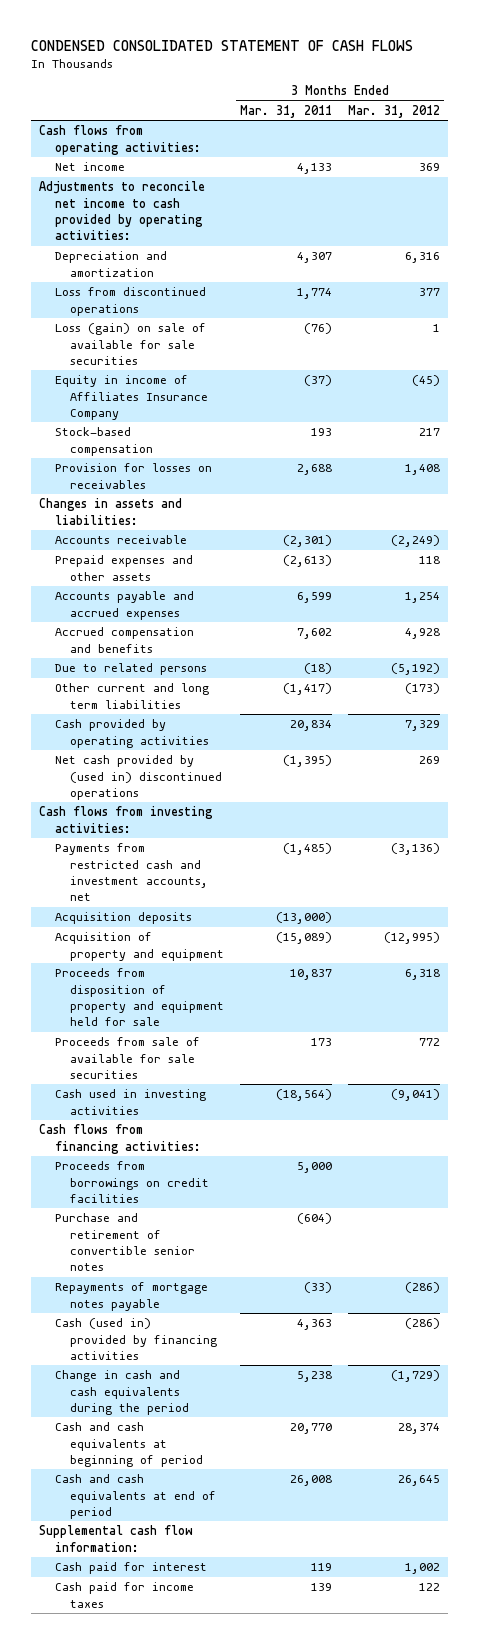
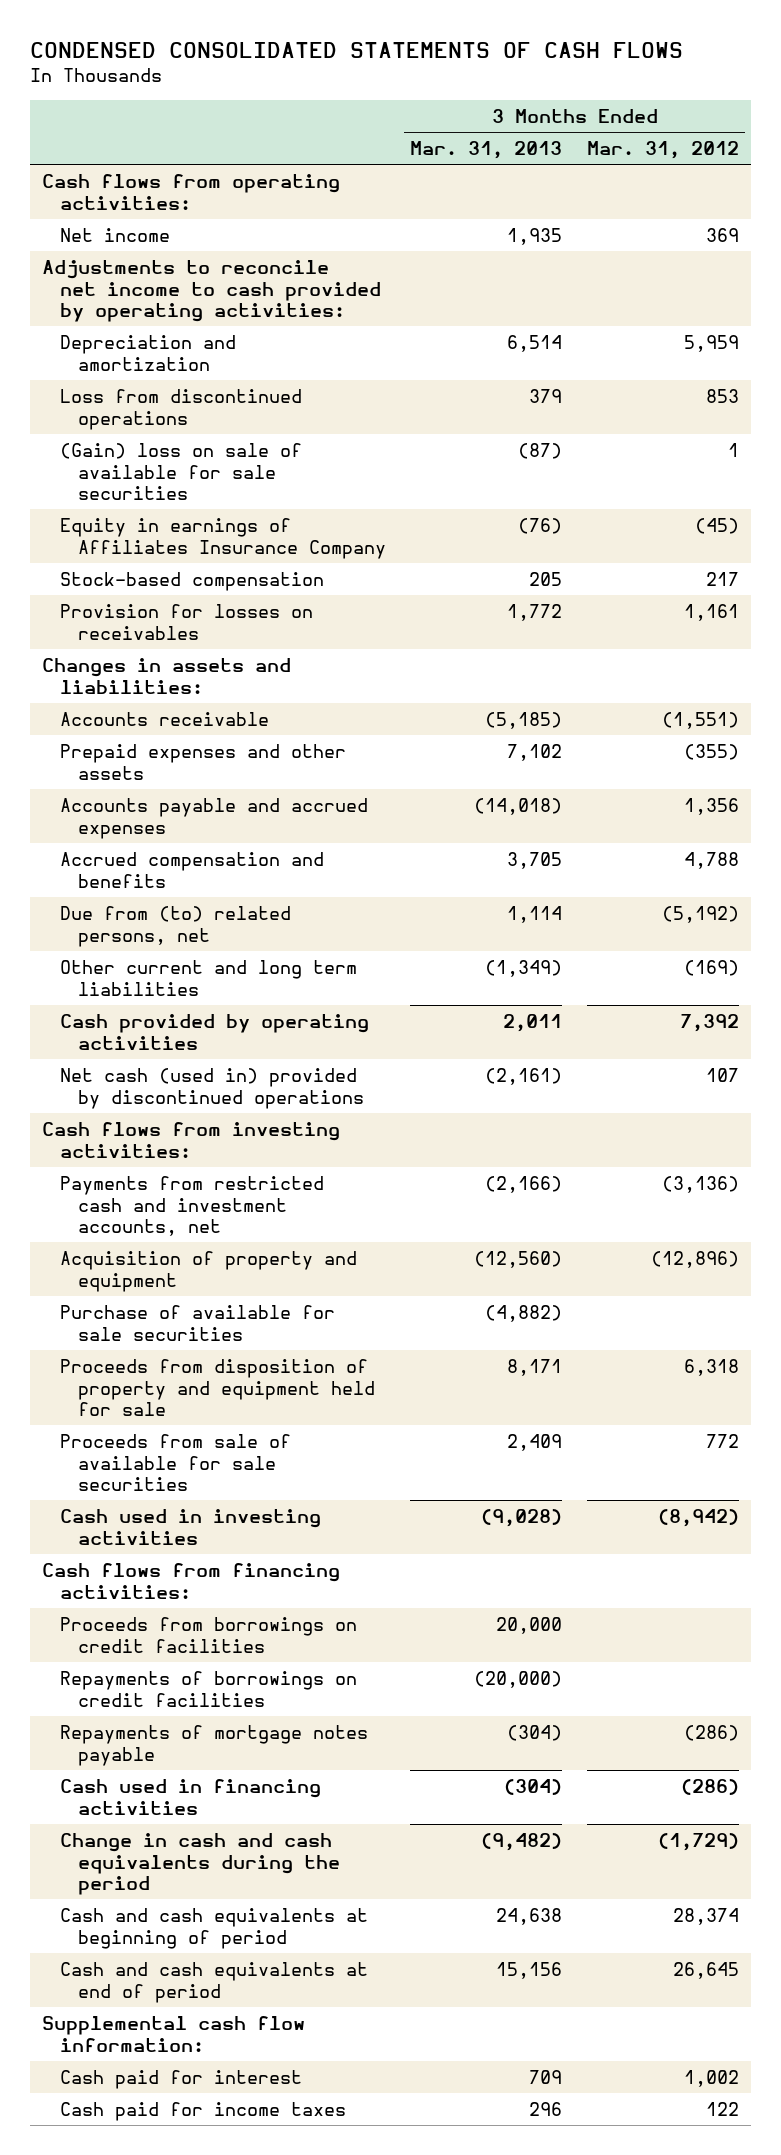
[31,39,414,51] CONDENSED CONSOLIDATED STATEMENT OF CASH FLOWS -> [29,41,683,58] CONDENSED CONSOLIDATED STATEMENTS OF CASH FLOWS
[240,104,333,118] Mar. 31, 2011 -> none
none -> [410,140,563,159] Mar. 31, 2013
[405,252,441,264] 6,316 -> [683,334,739,352] 5,959
[419,288,441,297] 377 -> [705,388,739,403] 853
[54,323,206,365] Loss (gain) on sale of available for sale securities -> [60,442,303,501] (Gain) loss on sale of available for sale securities
[54,375,209,420] Equity in income of Affiliates Insurance Company -> [60,517,386,559] Equity in earnings of Affiliates Insurance Company
[405,464,441,476] 1,408 -> [683,603,739,621] 1,161
[391,535,441,548] (2,249) -> [661,711,739,729] (1,551)
[419,556,441,565] 118 -> [683,743,739,760] (355)
[405,592,441,604] 1,254 -> [683,797,739,815] 1,356
[405,628,441,640] 4,928 -> [683,851,739,869] 4,788
[54,663,207,676] Due to related persons -> [60,905,292,947] Due from (to) related persons, net
[405,683,441,695] (173) -> [683,959,739,976] (169)
[405,720,441,732] 7,329 -> [679,1013,739,1032] 7,392
[54,755,223,800] Net cash provided by (used in) discontinued operations -> [60,1067,364,1109] Net cash (used in) provided by discontinued operations
[419,756,441,765] 269 -> [705,1067,739,1082] 107
[54,912,192,925] Acquisition deposits -> none
[384,932,441,945] (12,995) -> [650,1250,739,1268] (12,896)
none -> [60,1304,336,1341] Purchase of available for sale securities
[391,1089,441,1102] (9,041) -> [657,1508,739,1527] (8,942)
[54,1213,196,1272] Purchase and retirement of convertible senior notes -> none
none -> [60,1670,358,1707] Repayments of borrowings on credit facilities
[54,1318,218,1360] Cash (used in) provided by financing activities -> [60,1778,322,1815] Cash used in financing activities

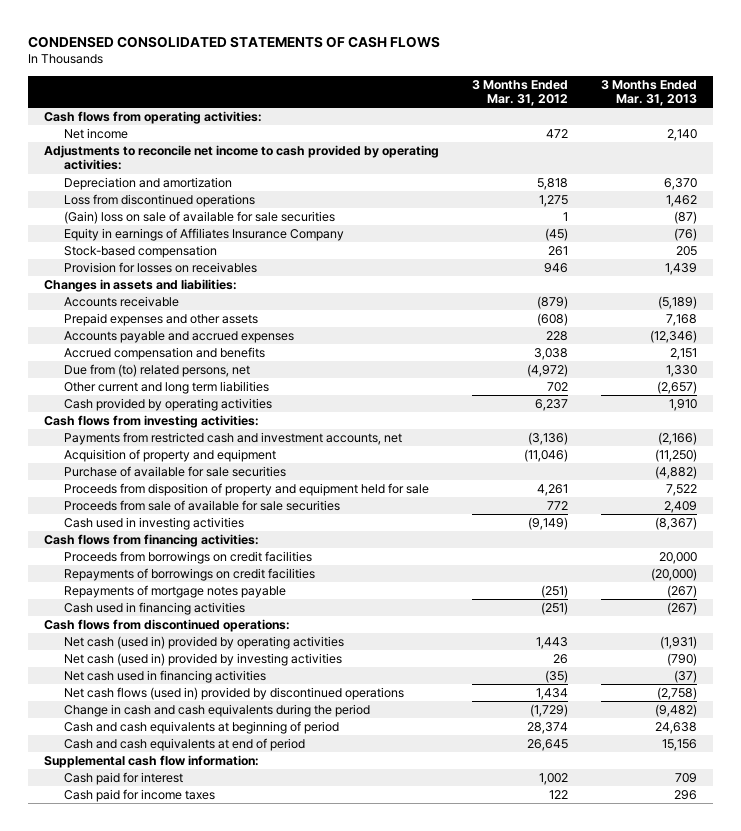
[507,227,563,245] 1,935 -> [666,129,697,142] 2,140
[705,227,739,242] 369 -> [545,129,568,139] 472
[507,334,563,352] 6,514 -> [663,178,697,191] 6,370
[683,334,739,352] 5,959 -> [536,178,568,191] 5,818
[529,388,563,403] 379 -> [665,195,697,208] 1,462
[705,388,739,403] 853 -> [538,195,568,208] 1,275
[705,571,739,586] 217 -> [547,246,568,257] 261
[507,603,563,621] 1,772 -> [664,263,697,276] 1,439
[683,603,739,621] 1,161 -> [543,263,568,274] 946
[60,1067,364,1109] Net cash (used in) provided by discontinued operations -> none
[485,711,563,729] (5,185) -> [657,296,697,310] (5,189)
[661,711,739,729] (1,551) -> [536,296,568,310] (879)
[507,743,563,761] 7,102 -> [665,314,697,327] 7,168
[683,743,739,760] (355) -> [536,313,568,327] (608)
[474,797,563,815] (14,018) -> [649,330,697,344] (12,346)
[683,797,739,815] 1,356 -> [545,331,568,342] 228
[507,851,563,869] 3,705 -> [669,348,697,361] 2,151
[683,851,739,869] 4,788 -> [533,348,568,361] 3,038
[507,905,563,923] 1,114 -> [665,365,697,378] 1,330
[661,905,739,923] (5,192) -> [526,364,568,378] (4,972)
[485,959,563,977] (1,349) -> [656,381,697,395] (2,657)
[683,959,739,976] (169) -> [546,382,568,393] 702
[503,1013,563,1032] 2,011 -> [668,399,697,412] 1,910
[679,1013,739,1032] 7,392 -> [534,399,568,412] 6,237
[474,1250,563,1268] (12,560) -> [654,449,697,463] (11,250)
[650,1250,739,1268] (12,896) -> [523,449,568,463] (11,046)
[507,1358,563,1376] 8,171 -> [665,484,697,497] 7,522
[683,1358,739,1376] 6,318 -> [536,484,568,497] 4,261
[481,1508,563,1527] (9,028) -> [654,517,697,531] (8,367)
[657,1508,739,1527] (8,942) -> [527,517,568,531] (9,149)
[507,1724,563,1741] (304) -> [666,585,697,599] (267)
[683,1724,739,1741] (286) -> [540,585,568,599] (251)
[504,1778,563,1795] (304) -> [666,602,697,616] (267)
[680,1778,739,1795] (286) -> [540,602,568,616] (251)
none -> [44,619,291,633] Cash flows from discontinued operations:
none -> [63,636,344,650] Net cash (used in) provided by operating activities
none -> [63,653,342,667] Net cash (used in) provided by investing activities
none -> [63,670,266,684] Net cash used in financing activities
none -> [63,687,404,701] Net cash flows (used in) provided by discontinued operations

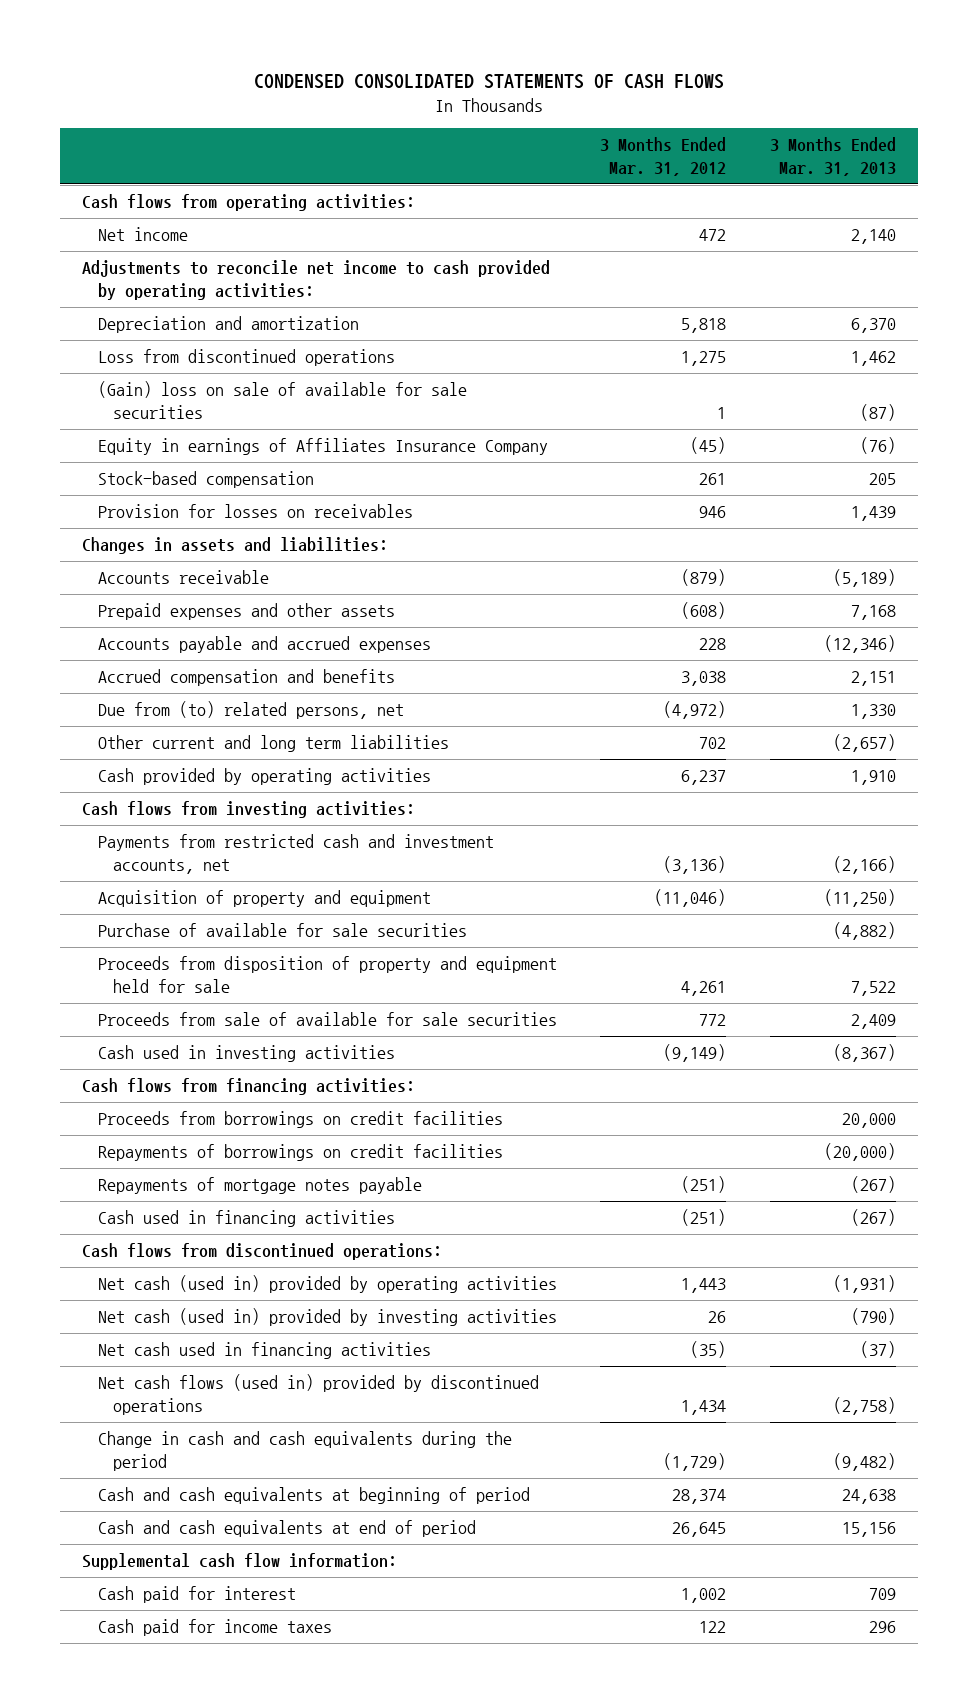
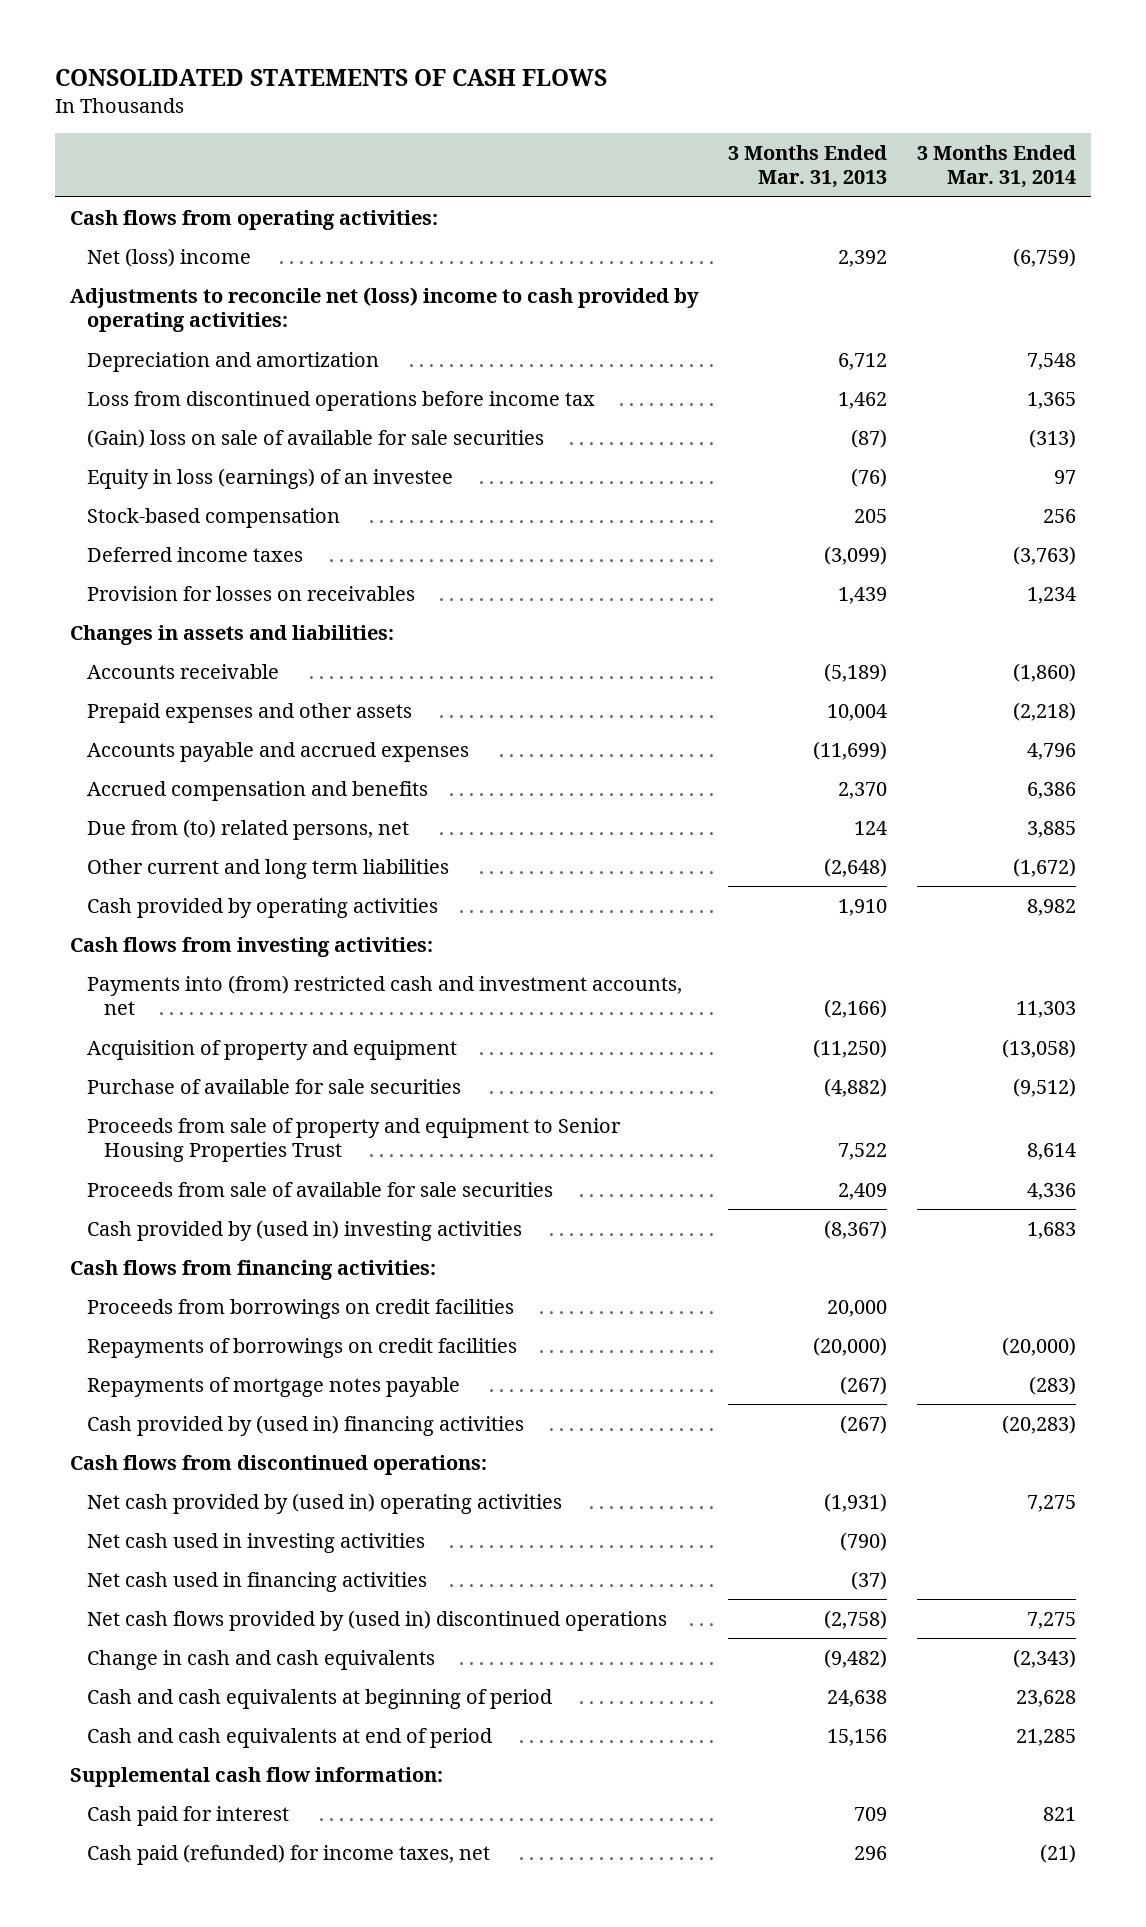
[254,74,725,90] CONDENSED CONSOLIDATED STATEMENTS OF CASH FLOWS -> [54,68,607,86] CONSOLIDATED STATEMENTS OF CASH FLOWS
[600,137,727,177] 3 Months Ended Mar. 31, 2012 -> none
none -> [917,144,1077,189] 3 Months Ended Mar. 31, 2014
[97,227,188,242] Net income -> [87,247,252,267] Net (loss) income
[851,229,897,245] 2,140 -> [838,249,888,267] 2,392
[81,260,550,300] Adjustments to reconcile net income to cash provided by operating activities: -> [69,286,699,333] Adjustments to reconcile net (loss) income to cash provided by operating activities:
[851,318,897,334] 6,370 -> [838,352,888,370] 6,712
[97,349,395,367] Loss from discontinued operations -> [87,390,596,411] Loss from discontinued operations before income tax
[97,438,548,456] Equity in earnings of Affiliates Insurance Company -> [87,467,454,489] Equity in loss (earnings) of an investee
none -> [87,546,304,562] Deferred income taxes
[851,605,897,621] 7,168 -> [827,703,888,721] 10,004
[824,635,897,654] (12,346) -> [813,740,888,760] (11,699)
[851,671,897,687] 2,151 -> [838,781,888,799] 2,370
[851,704,897,720] 1,330 -> [854,820,888,835] 124
[833,734,897,753] (2,657) -> [824,857,888,877] (2,648)
[97,834,494,874] Payments from restricted cash and investment accounts, net -> [87,974,683,1016] Payments into (from) restricted cash and investment accounts, net
[97,956,557,993] Proceeds from disposition of property and equipment held for sale -> [87,1117,622,1163] Proceeds from sale of property and equipment to Senior Housing Properties Trust
[97,1045,395,1063] Cash used in investing activities -> [87,1219,523,1241] Cash provided by (used in) investing activities
[97,1210,395,1228] Cash used in financing activities -> [87,1414,525,1436] Cash provided by (used in) financing activities
[97,1275,557,1294] Net cash (used in) provided by operating activities -> [87,1492,563,1514] Net cash provided by (used in) operating activities
[97,1308,557,1327] Net cash (used in) provided by investing activities -> [87,1532,426,1553] Net cash used in investing activities
[97,1374,539,1415] Net cash flows (used in) provided by discontinued operations -> [87,1609,668,1631] Net cash flows provided by (used in) discontinued operations
[97,1431,512,1471] Change in cash and cash equivalents during the period -> [87,1649,436,1670] Change in cash and cash equivalents
[97,1619,332,1637] Cash paid for income taxes -> [87,1843,491,1865] Cash paid (refunded) for income taxes, net

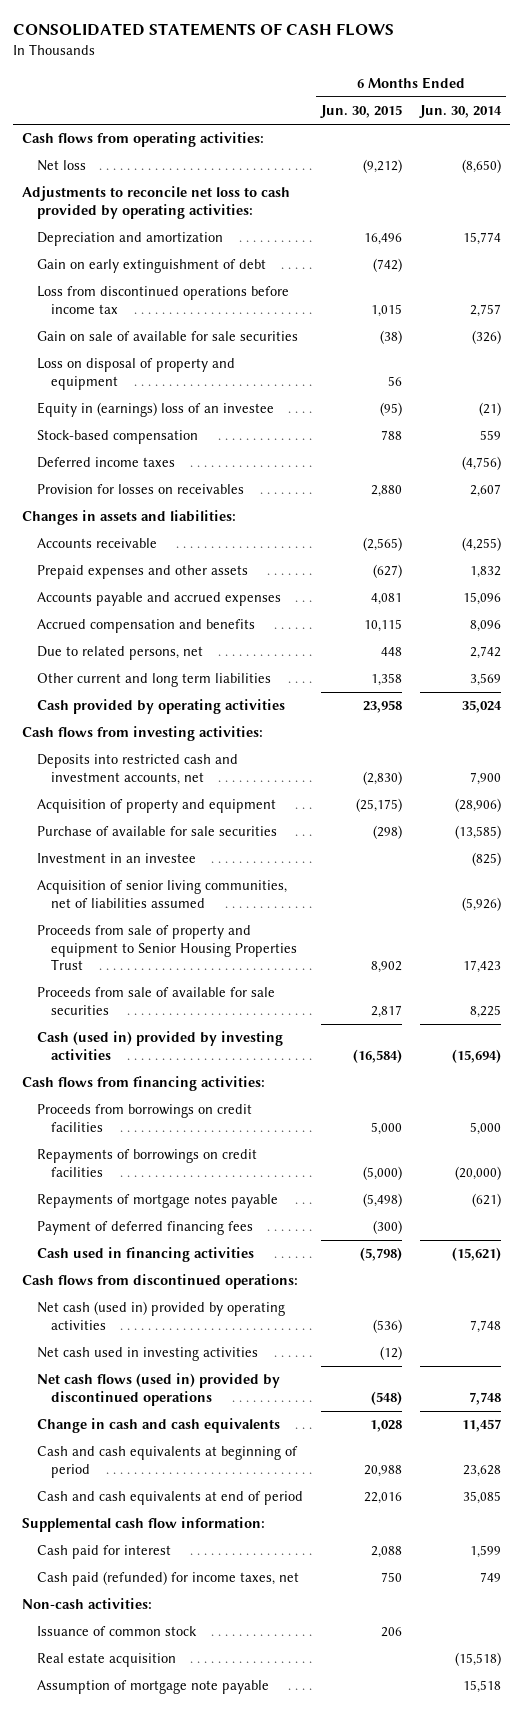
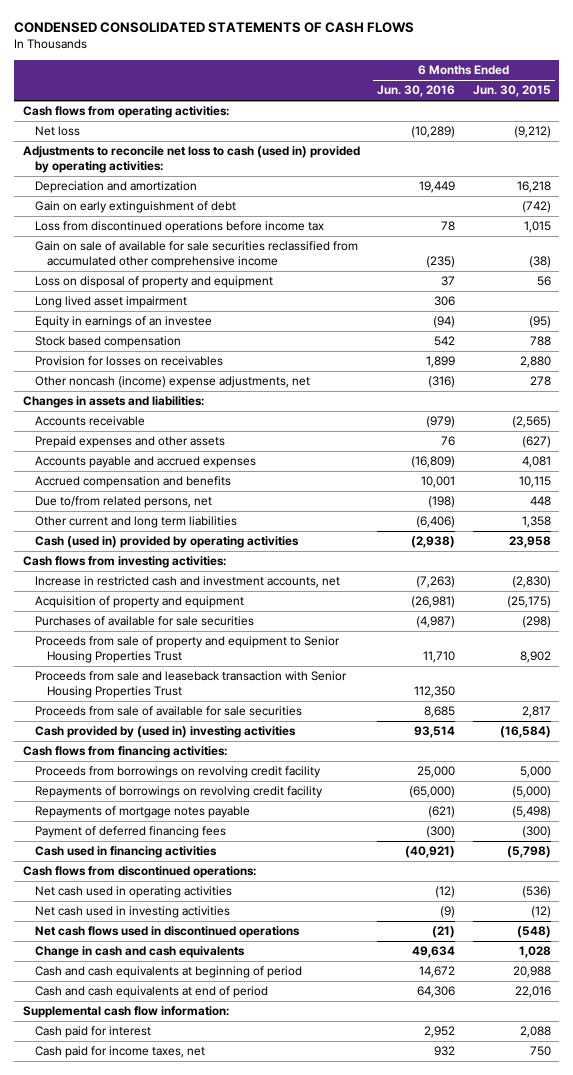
[13,23,395,37] CONSOLIDATED STATEMENTS OF CASH FLOWS -> [13,22,414,34] CONDENSED CONSOLIDATED STATEMENTS OF CASH FLOWS
[419,105,503,119] Jun. 30, 2014 -> none
none -> [377,85,456,98] Jun. 30, 2016
[22,186,291,219] Adjustments to reconcile net loss to cash provided by operating activities: -> [22,146,360,174] Adjustments to reconcile net loss to cash (used in) provided by operating activities:
[363,233,402,246] 16,496 -> [516,181,551,194] 16,218
[36,331,298,342] Gain on sale of available for sale securities -> [34,241,358,269] Gain on sale of available for sale securities reclassified from accumulated other comprehensive income
[36,457,175,469] Deferred income taxes -> none
none -> [34,296,187,309] Long lived asset impairment
[36,402,274,418] Equity in (earnings) loss of an investee -> [34,316,212,329] Equity in earnings of an investee
[36,430,198,445] Stock-based compensation -> [34,336,181,349] Stock based compensation
none -> [34,376,310,389] Other noncash (income) expense adjustments, net
[36,646,203,661] Due to related persons, net -> [34,496,212,509] Due to/from related persons, net
[36,699,285,715] Cash provided by operating activities -> [34,536,299,549] Cash (used in) provided by operating activities
[36,754,238,785] Deposits into restricted cash and investment accounts, net -> [34,576,340,589] Increase in restricted cash and investment accounts, net
[36,853,196,864] Investment in an investee -> none
[36,880,287,908] Acquisition of senior living communities, net of liabilities assumed -> none
[36,826,277,837] Purchase of available for sale securities -> [34,616,254,627] Purchases of available for sale securities
none -> [34,671,347,699] Proceeds from sale and leaseback transaction with Senior Housing Properties Trust
[36,1031,283,1060] Cash (used in) provided by investing activities -> [34,726,296,739] Cash provided by (used in) investing activities
[36,1104,252,1132] Proceeds from borrowings on credit facilities -> [34,766,321,779] Proceeds from borrowings on revolving credit facility
[36,1149,257,1177] Repayments of borrowings on credit facilities -> [34,786,323,799] Repayments of borrowings on revolving credit facility
[36,1301,285,1330] Net cash (used in) provided by operating activities -> [34,886,232,899] Net cash used in operating activities
[36,1373,280,1406] Net cash flows (used in) provided by discontinued operations -> [34,926,300,939] Net cash flows used in discontinued operations
[22,1598,153,1610] Non-cash activities: -> none
[36,1626,197,1637] Issuance of common stock -> none
[36,1653,176,1668] Real estate acquisition -> none
[36,1680,269,1695] Assumption of mortgage note payable -> none
[36,1571,299,1587] Cash paid (refunded) for income taxes, net -> [34,1046,205,1059] Cash paid for income taxes, net

